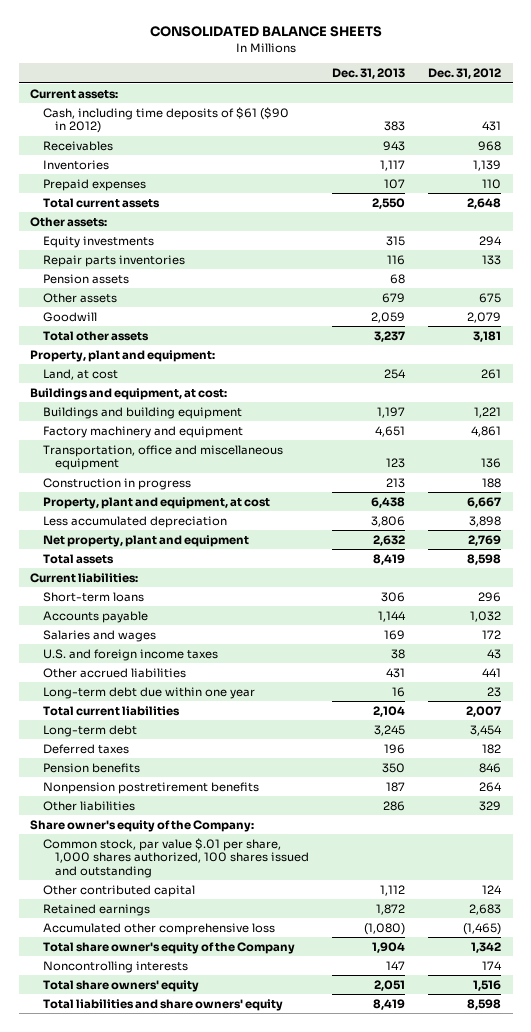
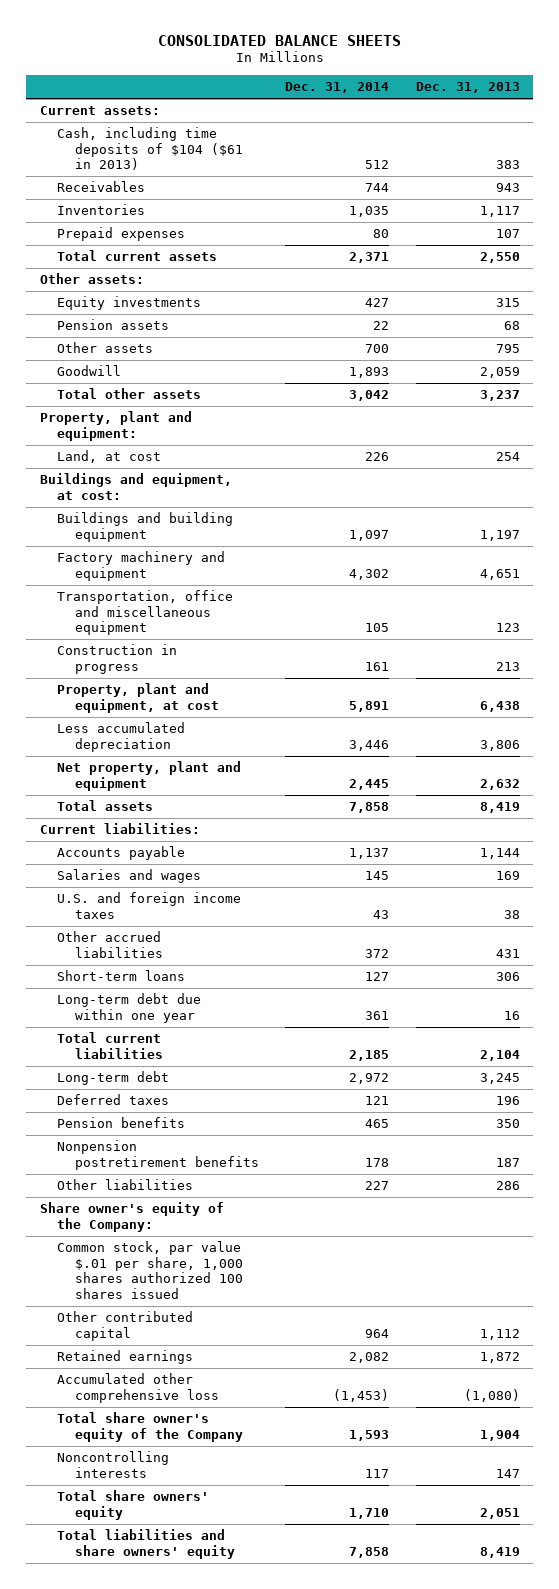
[428,68,502,80] Dec. 31, 2012 -> none
none -> [285,81,390,93] Dec. 31, 2014
[42,106,289,134] Cash, including time deposits of $61 ($90 in 2012) -> [57,127,243,171] Cash, including time deposits of $104 ($61 in 2013)
[42,254,185,267] Repair parts inventories -> none
[382,292,406,303] 679 -> [495,344,520,354] 795
[42,591,144,602] Short-term loans -> [57,970,186,982] Short-term loans
[42,837,309,878] Common stock, par value $.01 per share, 1,000 shares authorized, 100 shares issued and outstanding -> [57,1241,243,1300] Common stock, par value $.01 per share, 1,000 shares authorized 100 shares issued

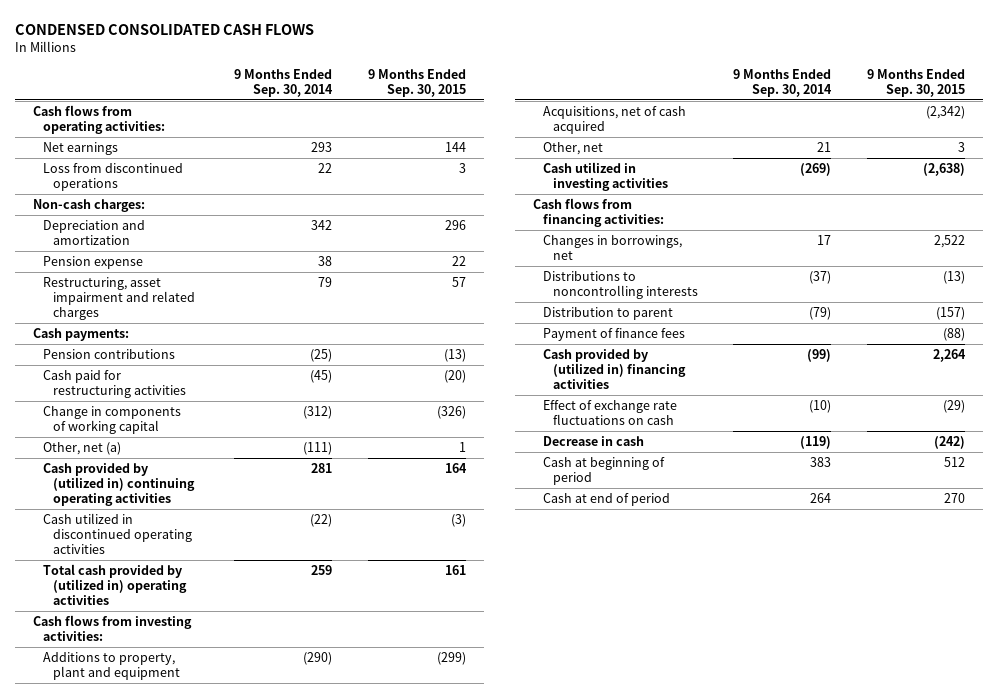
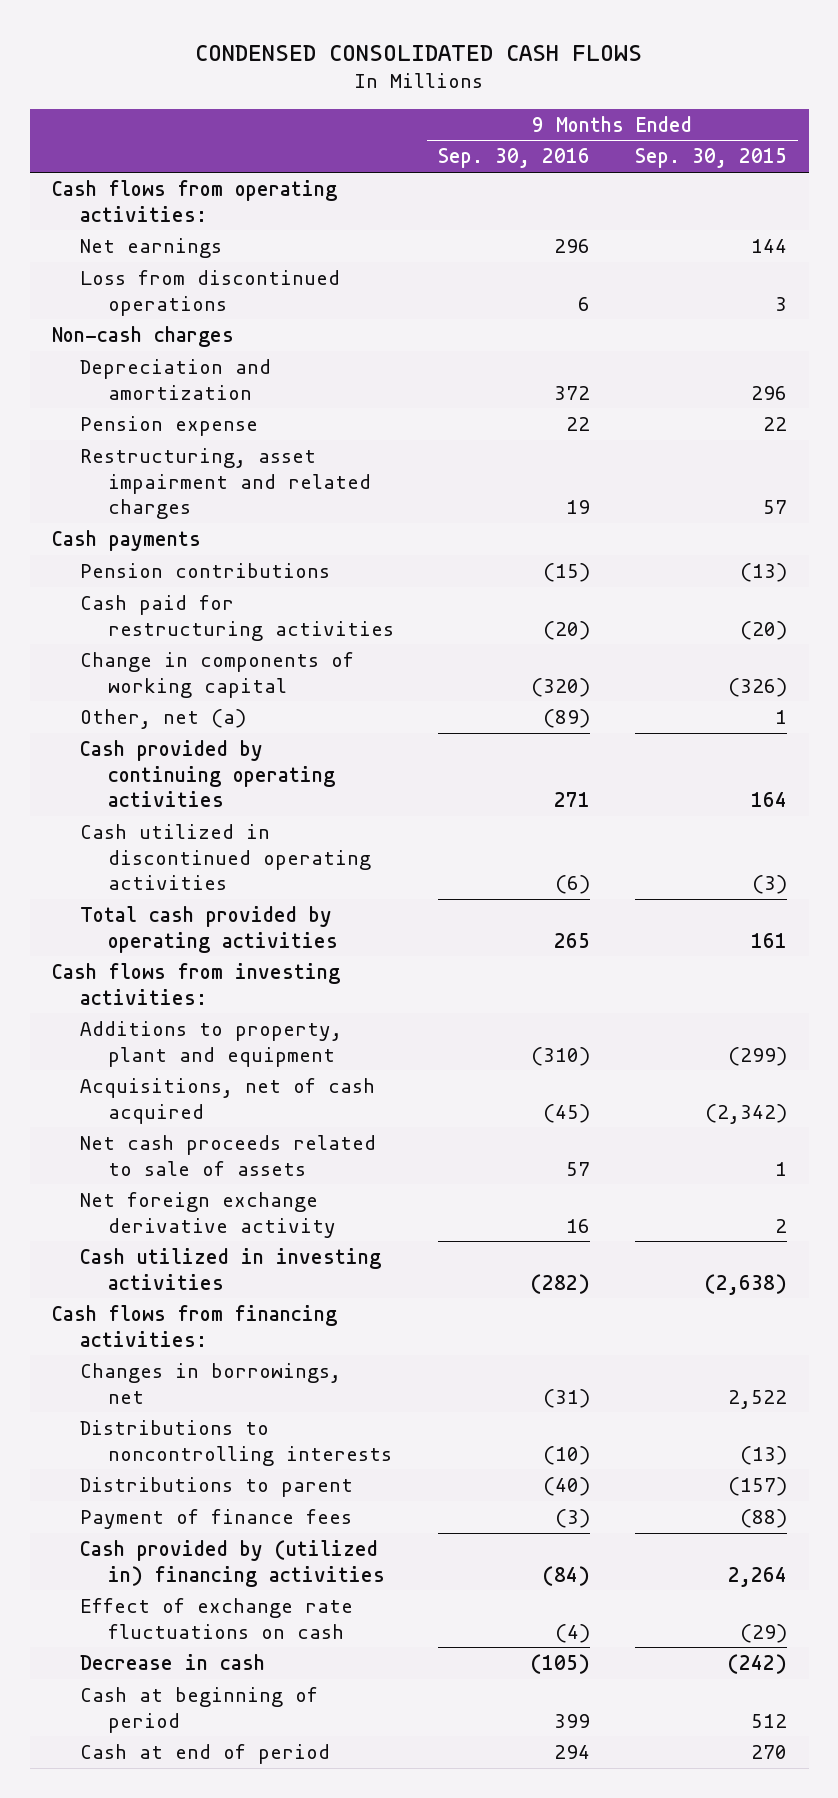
[233,69,333,98] 9 Months Ended Sep. 30, 2014 -> none
none -> [438,148,591,169] Sep. 30, 2016
[33,199,146,213] Non-cash charges: -> [51,325,234,347] Non-cash charges
[33,328,130,342] Cash payments: -> [51,529,201,551] Cash payments
[43,463,195,506] Cash provided by (utilized in) continuing operating activities -> [79,739,336,808] Cash provided by continuing operating activities
[43,564,187,605] Total cash provided by (utilized in) operating activities -> [79,905,339,953] Total cash provided by operating activities
[542,142,603,156] Other, net -> none
none -> [79,1134,376,1176] Net cash proceeds related to sale of assets
none -> [79,1191,337,1238] Net foreign exchange derivative activity
[542,307,673,321] Distribution to parent -> [79,1476,353,1497] Distributions to parent

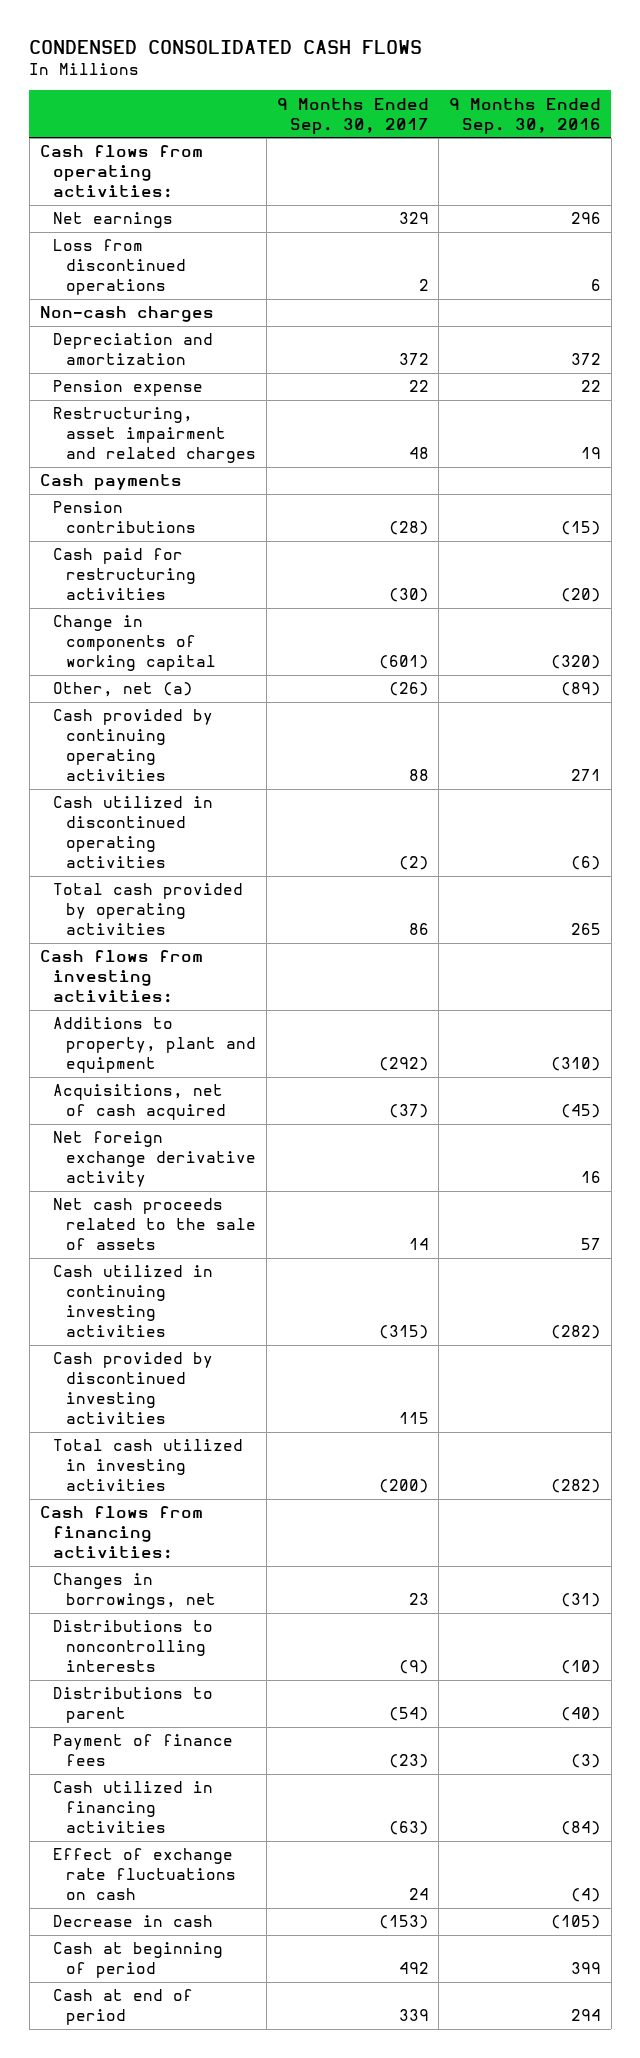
[634,148,787,169] Sep. 30, 2015 -> none
none -> [276,97,429,134] 9 Months Ended Sep. 30, 2017
[79,1134,376,1176] Net cash proceeds related to sale of assets -> none
none -> [52,1198,257,1251] Net cash proceeds related to the sale of assets
none -> [52,1265,213,1338] Cash utilized in continuing investing activities
none -> [52,1352,213,1425] Cash provided by discontinued investing activities
[79,1247,381,1290] Cash utilized in investing activities -> [52,1439,243,1492] Total cash utilized in investing activities
[79,1539,386,1587] Cash provided by (utilized in) financing activities -> [52,1781,213,1834] Cash utilized in financing activities

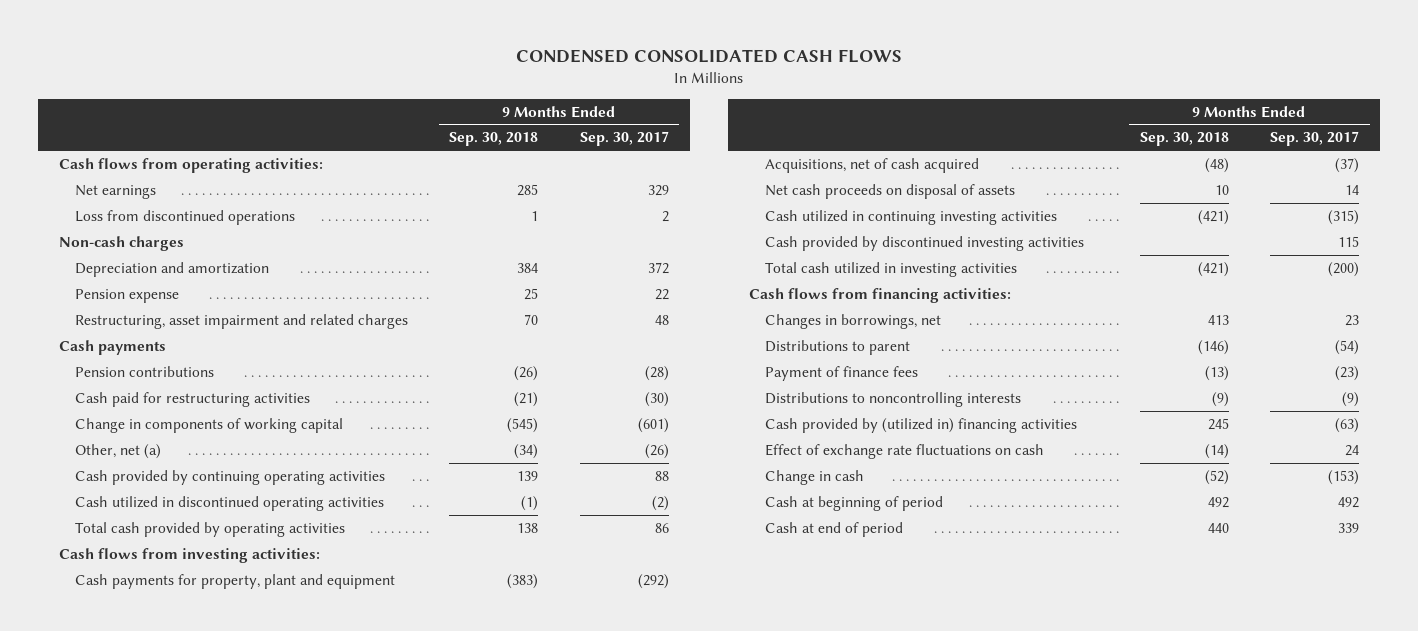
[448,97,601,134] 9 Months Ended Sep. 30, 2016 -> none
none -> [449,132,539,147] Sep. 30, 2018
[52,1017,257,1074] Additions to property, plant and equipment -> [74,573,395,589] Cash payments for property, plant and equipment
[52,1131,257,1188] Net foreign exchange derivative activity -> none
[52,1198,257,1251] Net cash proceeds related to the sale of assets -> none
none -> [765,183,1016,199] Net cash proceeds on disposal of assets
[52,1620,213,1673] Distributions to noncontrolling interests -> [765,391,1022,407] Distributions to noncontrolling interests
[52,1781,213,1834] Cash utilized in financing activities -> [765,417,1078,433] Cash provided by (utilized in) financing activities
[52,1915,213,1928] Decrease in cash -> [765,469,865,485] Change in cash

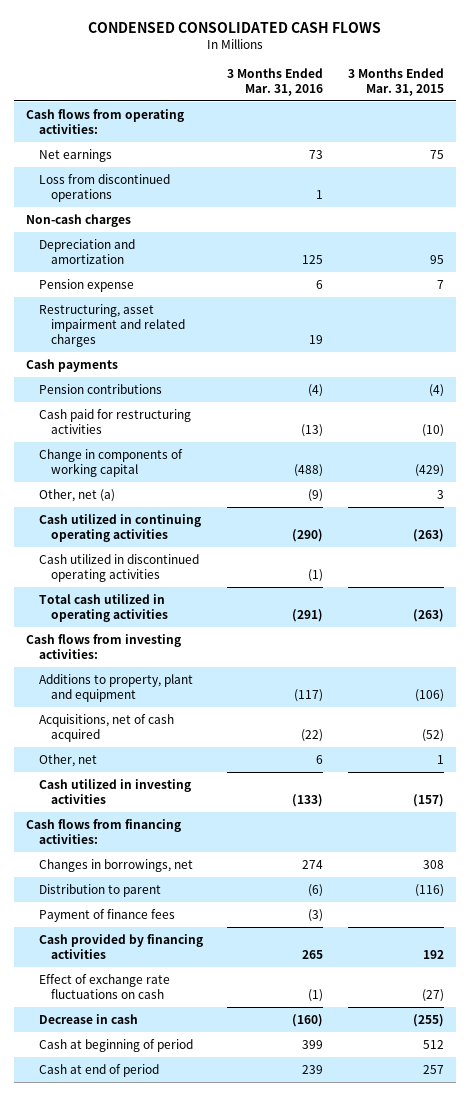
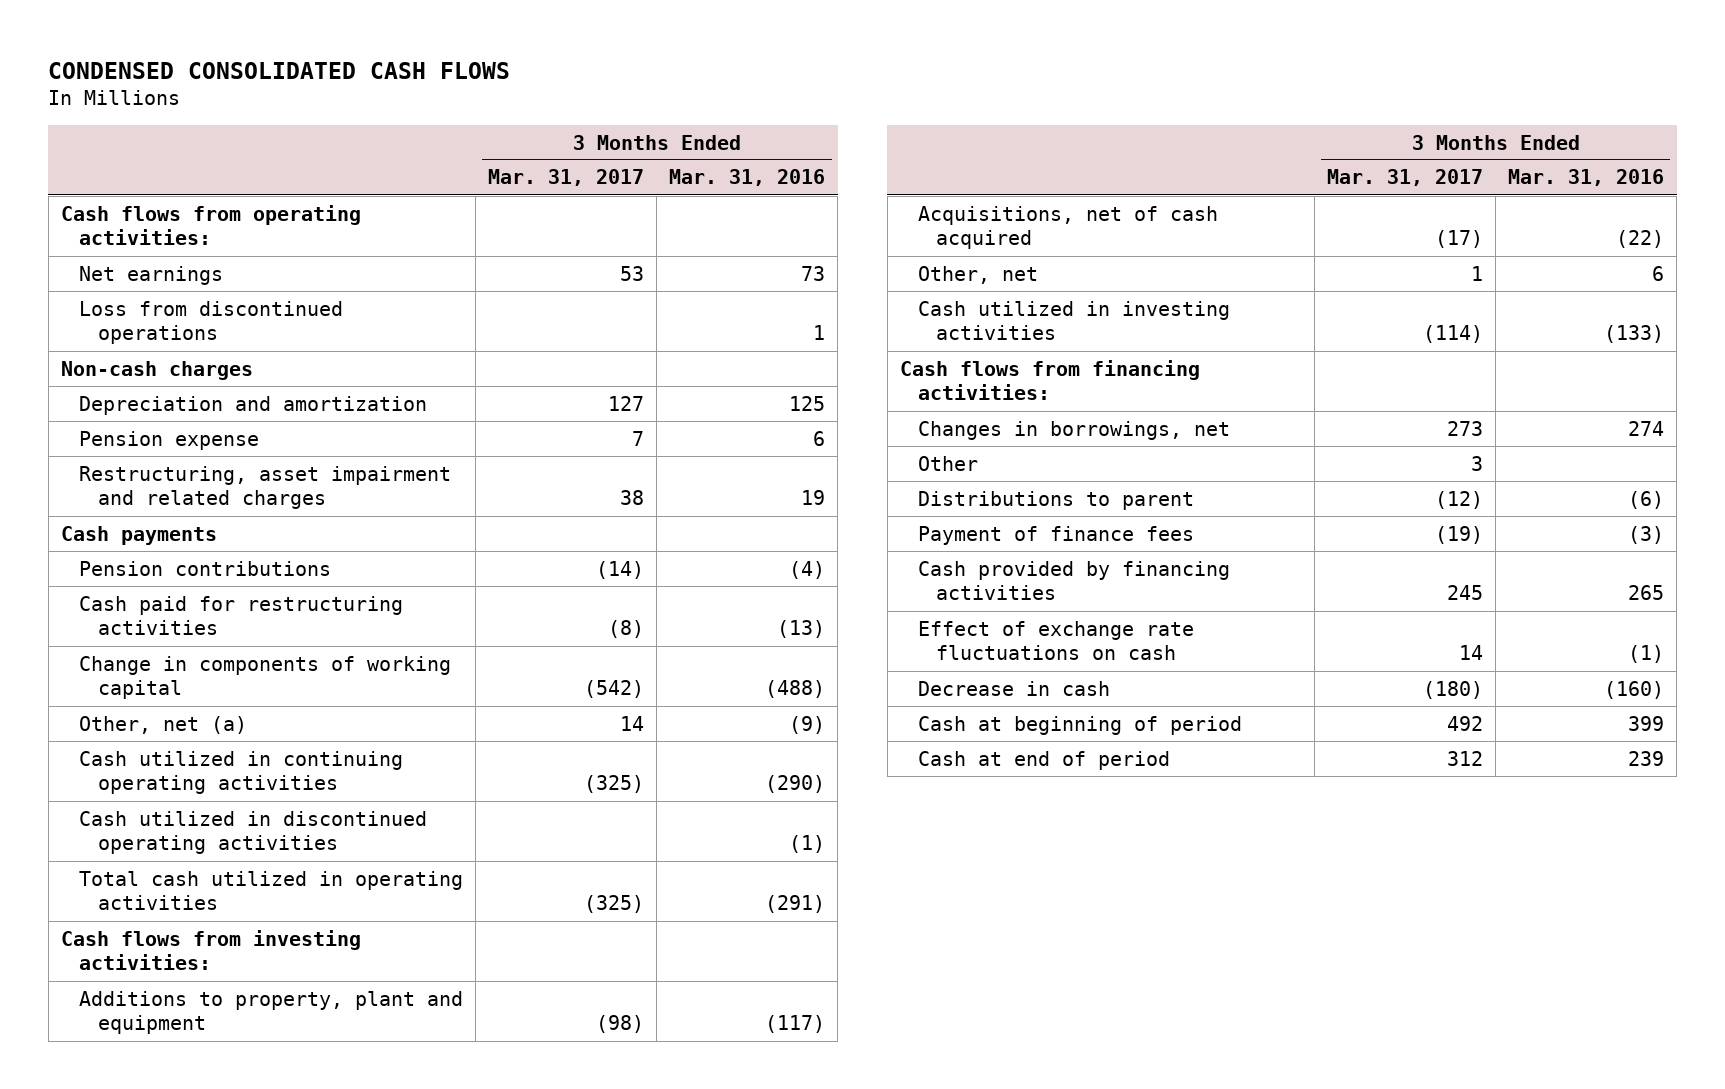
[347,67,444,96] 3 Months Ended Mar. 31, 2015 -> none
none -> [488,169,645,187] Mar. 31, 2017
none -> [917,455,978,471] Other
[38,883,161,897] Distribution to parent -> [917,490,1194,510] Distributions to parent

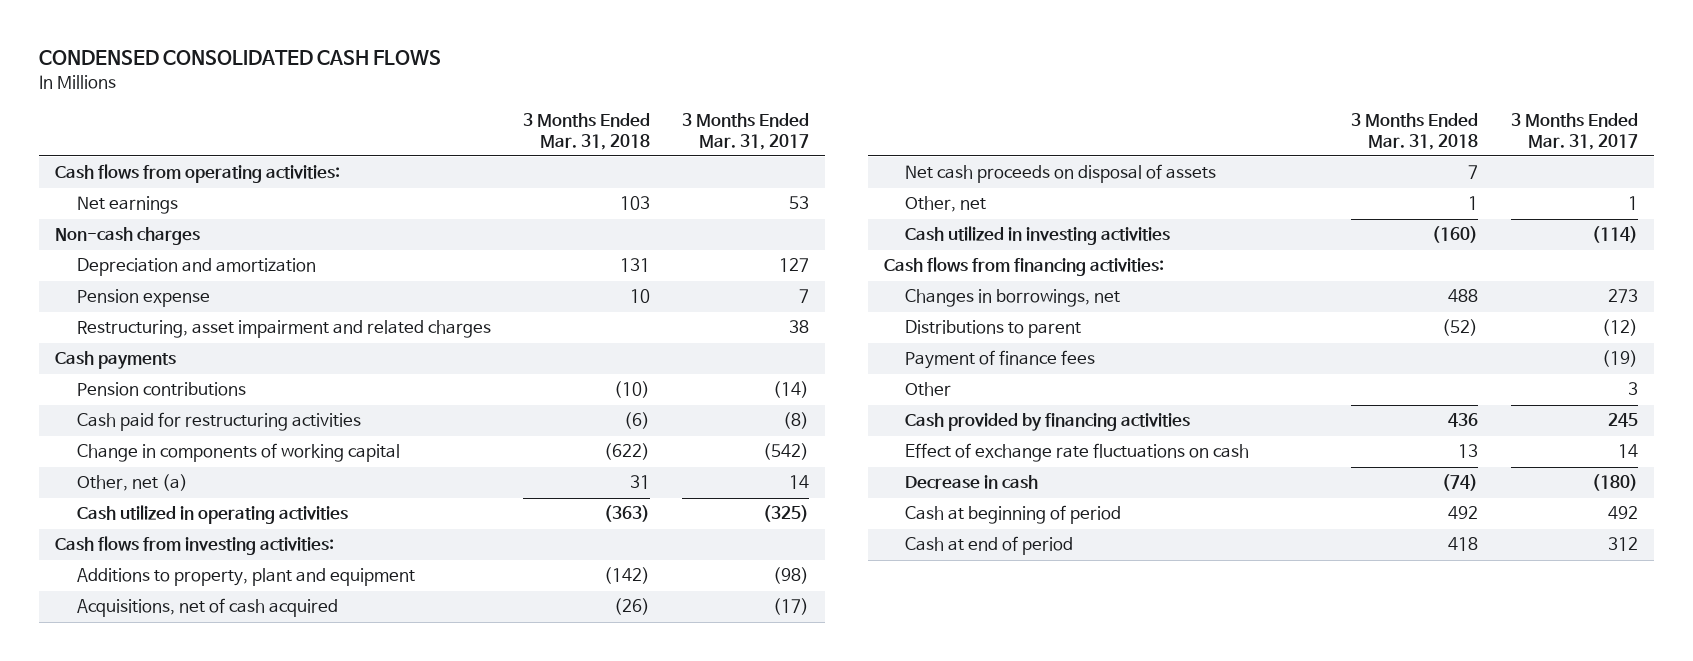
[669,169,826,187] Mar. 31, 2016 -> none
none -> [523,113,651,150] 3 Months Ended Mar. 31, 2018
[79,300,344,345] Loss from discontinued operations -> none
[79,750,404,795] Cash utilized in continuing operating activities -> none
[79,810,428,855] Cash utilized in discontinued operating activities -> none
[79,870,464,911] Total cash utilized in operating activities -> [76,505,348,525] Cash utilized in operating activities
none -> [905,164,1217,184] Net cash proceeds on disposal of assets
[917,455,978,471] Other -> [905,382,952,397] Other

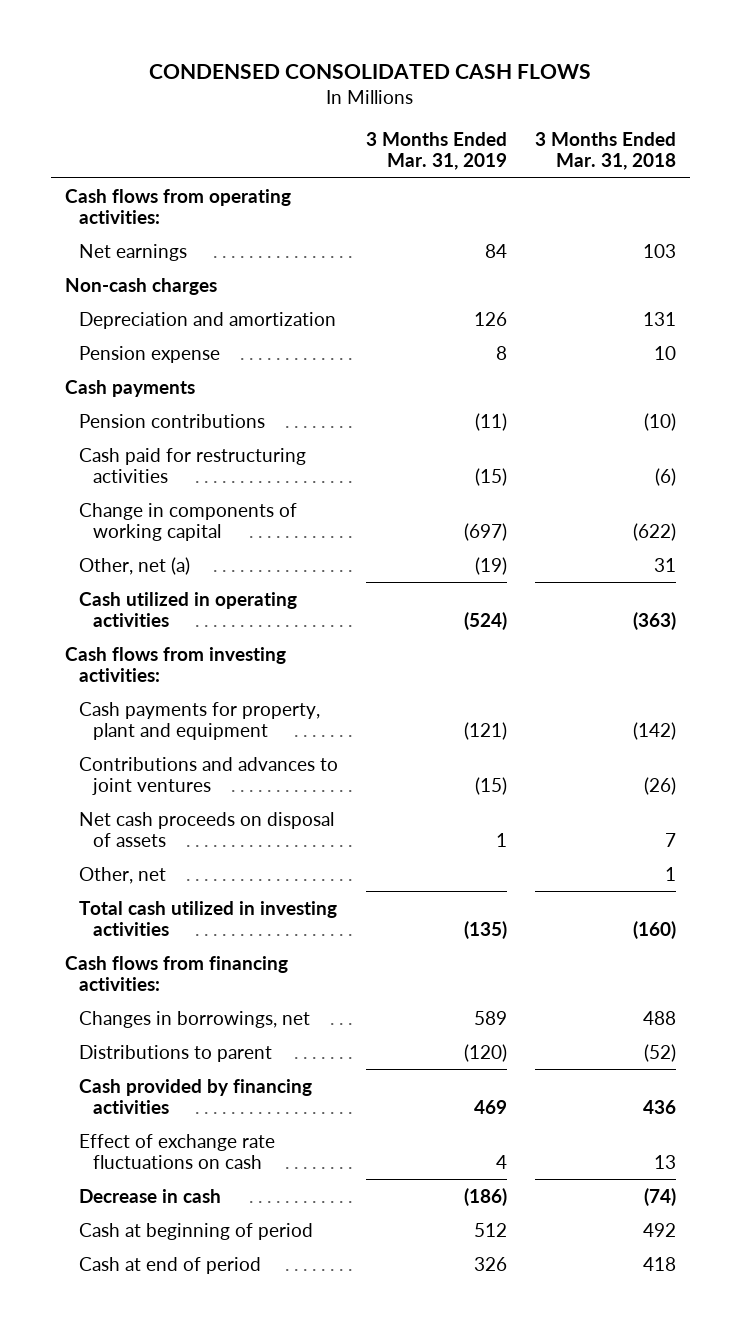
[682,113,810,150] 3 Months Ended Mar. 31, 2017 -> none
none -> [365,131,507,171] 3 Months Ended Mar. 31, 2019
[76,320,491,339] Restructuring, asset impairment and related charges -> none
[76,568,415,587] Additions to property, plant and equipment -> [79,701,321,740] Cash payments for property, plant and equipment
[76,598,338,618] Acquisitions, net of cash acquired -> [79,756,339,795] Contributions and advances to joint ventures
[905,226,1171,246] Cash utilized in investing activities -> [79,900,338,936] Total cash utilized in investing activities
[905,350,1096,370] Payment of finance fees -> none
[905,382,952,397] Other -> none

